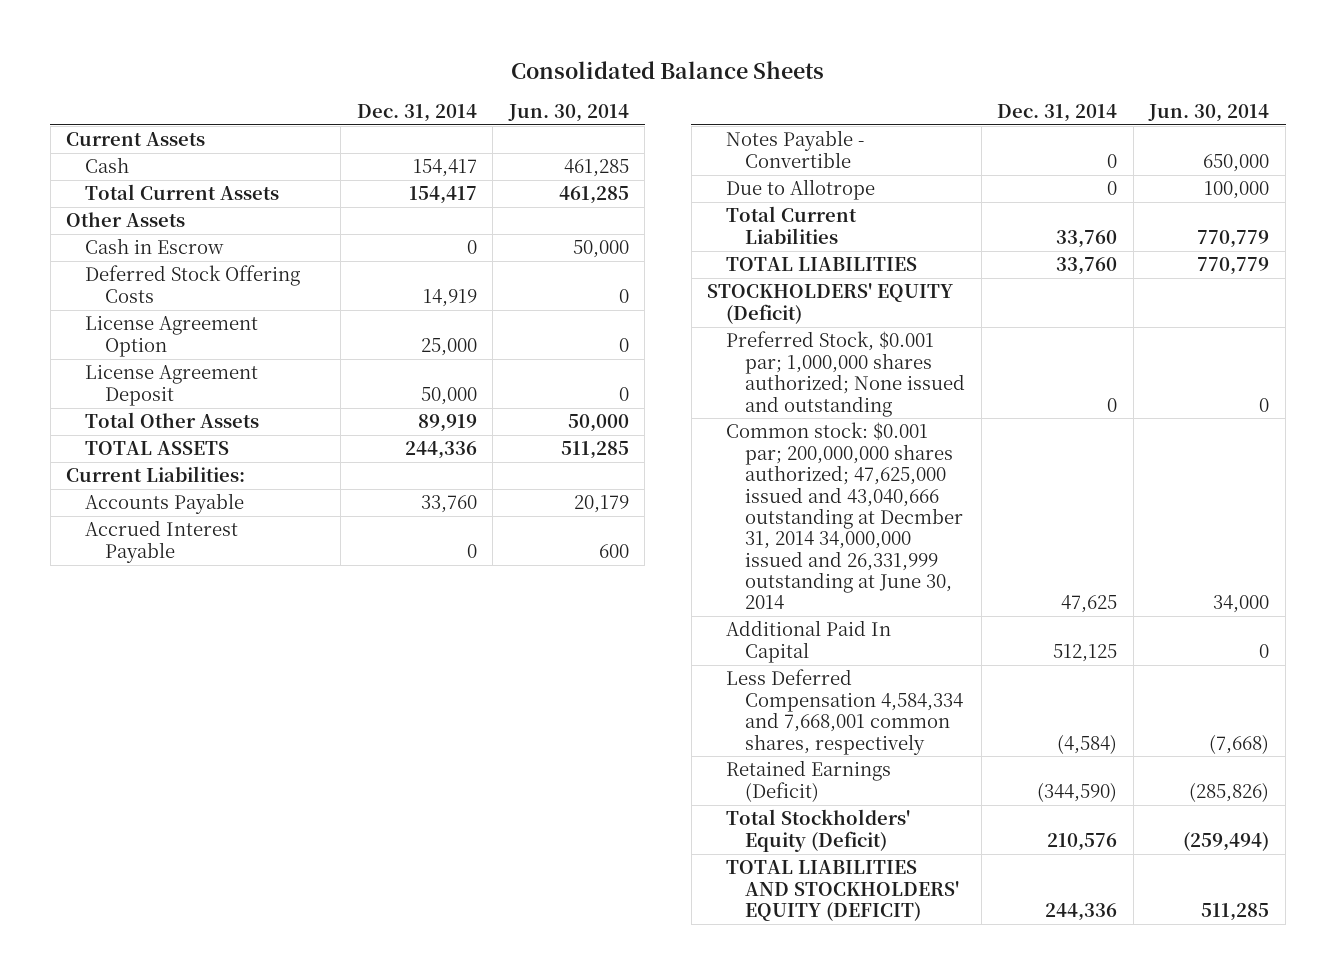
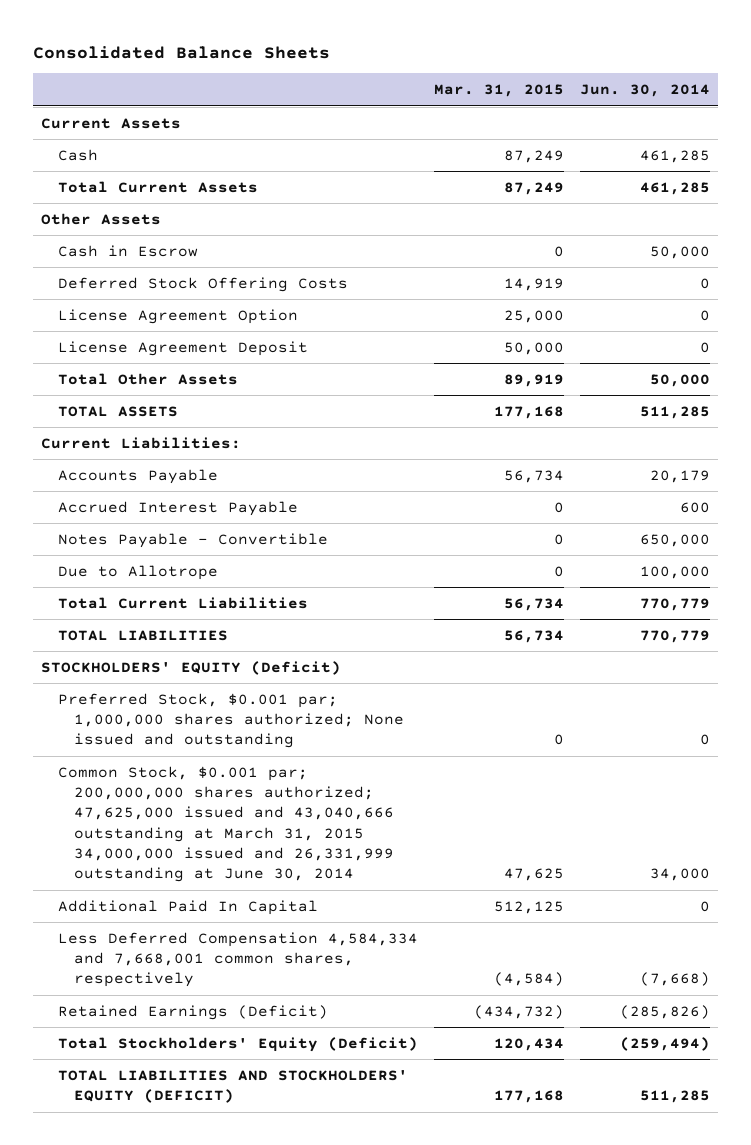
[356,103,477,122] Dec. 31, 2014 -> none
none -> [433,84,564,98] Mar. 31, 2015
[726,422,964,610] Common stock: $0.001 par; 200,000,000 shares authorized; 47,625,000 issued and 43,040,666 outstanding at Decmber 31, 2014 34,000,000 issued and 26,331,999 outstanding at June 30, 2014 -> [57,765,395,883] Common Stock, $0.001 par; 200,000,000 shares authorized; 47,625,000 issued and 43,040,666 outstanding at March 31, 2015 34,000,000 issued and 26,331,999 outstanding at June 30, 2014

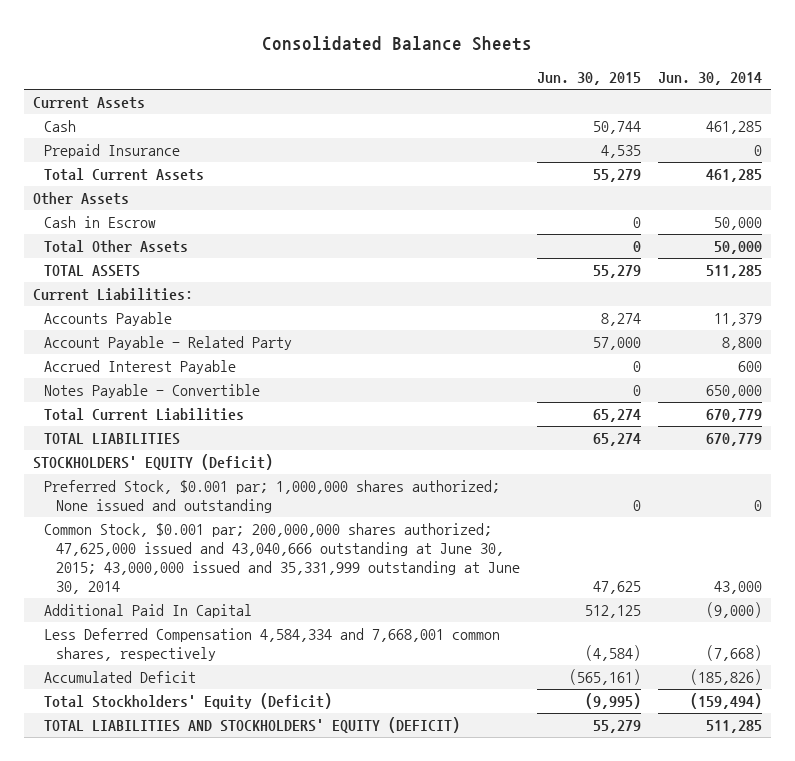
[433,84,564,98] Mar. 31, 2015 -> none
none -> [536,72,641,86] Jun. 30, 2015
none -> [44,144,181,159] Prepaid Insurance
[57,276,348,292] Deferred Stock Offering Costs -> none
[57,308,298,324] License Agreement Option -> none
[57,340,308,356] License Agreement Deposit -> none
[650,469,711,483] 20,179 -> [714,313,763,327] 11,379
none -> [44,336,293,351] Account Payable - Related Party
[57,564,218,580] Due to Allotrope -> none
[640,597,711,611] 770,779 -> [706,409,763,423] 670,779
[640,629,711,643] 770,779 -> [706,433,763,447] 670,779
[57,765,395,883] Common Stock, $0.001 par; 200,000,000 shares authorized; 47,625,000 issued and 43,040,666 outstanding at March 31, 2015 34,000,000 issued and 26,331,999 outstanding at June 30, 2014 -> [44,523,520,595] Common Stock, $0.001 par; 200,000,000 shares authorized; 47,625,000 issued and 43,040,666 outstanding at June 30, 2015; 43,000,000 issued and 35,331,999 outstanding at June 30, 2014
[650,868,711,882] 34,000 -> [714,581,763,595] 43,000
[700,900,711,912] 0 -> [706,602,763,619] (9,000)
[57,1004,328,1020] Retained Earnings (Deficit) -> [44,671,197,684] Accumulated Deficit
[620,1004,711,1019] (285,826) -> [690,669,763,686] (185,826)
[620,1036,711,1051] (259,494) -> [690,693,763,710] (159,494)

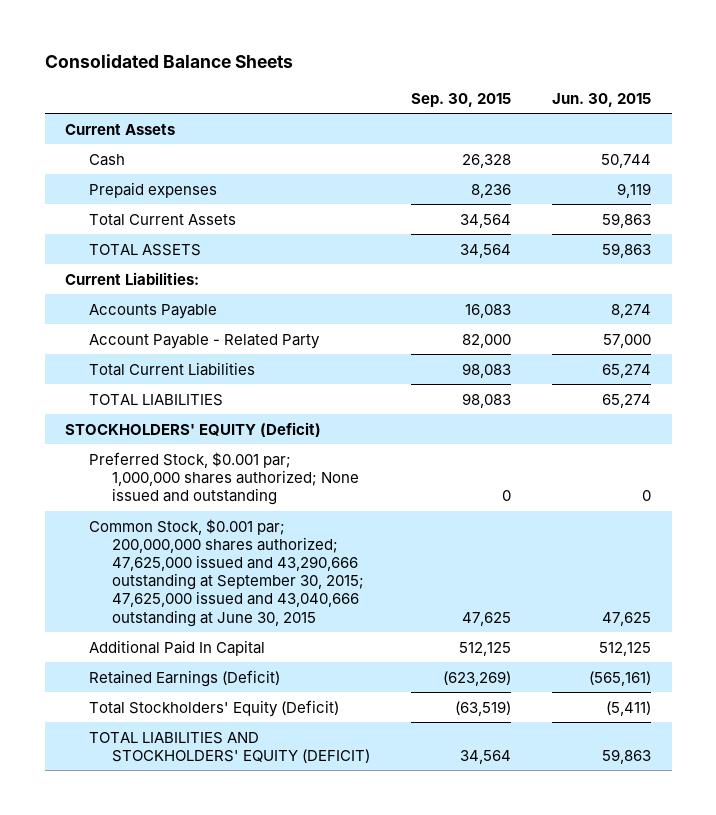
[658,72,763,86] Jun. 30, 2014 -> none
none -> [411,92,512,107] Sep. 30, 2015
[44,144,181,159] Prepaid Insurance -> none
[32,192,129,206] Other Assets -> none
[44,216,157,229] Cash in Escrow -> none
[44,240,189,254] Total Other Assets -> none
none -> [88,181,217,198] Prepaid expenses
[592,169,641,183] 55,279 -> [602,212,652,228] 59,863
[592,265,641,279] 55,279 -> [602,242,652,258] 59,863
[44,360,237,375] Accrued Interest Payable -> none
[44,384,261,399] Notes Payable - Convertible -> none
[44,523,520,595] Common Stock, $0.001 par; 200,000,000 shares authorized; 47,625,000 issued and 43,040,666 outstanding at June 30, 2015; 43,000,000 issued and 35,331,999 outstanding at June 30, 2014 -> [88,518,365,627] Common Stock, $0.001 par; 200,000,000 shares authorized; 47,625,000 issued and 43,290,666 outstanding at September 30, 2015; 47,625,000 issued and 43,040,666 outstanding at June 30, 2015
[44,628,501,662] Less Deferred Compensation 4,584,334 and 7,668,001 common shares, respectively -> none
[44,671,197,684] Accumulated Deficit -> [88,669,280,687] Retained Earnings (Deficit)
[584,693,641,710] (9,995) -> [606,700,652,716] (5,411)
[592,720,641,734] 55,279 -> [602,748,652,764] 59,863

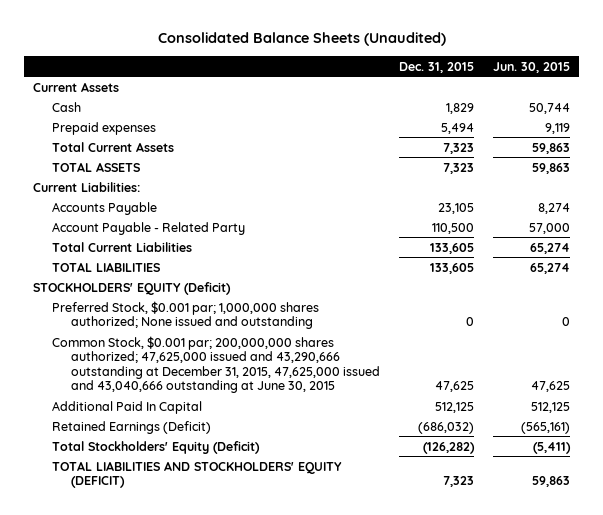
[44,54,293,69] Consolidated Balance Sheets -> [157,32,446,47] Consolidated Balance Sheets (Unaudited)
[411,92,512,107] Sep. 30, 2015 -> none
none -> [399,61,475,73] Dec. 31, 2015
[88,518,365,627] Common Stock, $0.001 par; 200,000,000 shares authorized; 47,625,000 issued and 43,290,666 outstanding at September 30, 2015; 47,625,000 issued and 43,040,666 outstanding at June 30, 2015 -> [52,335,381,393] Common Stock, $0.001 par; 200,000,000 shares authorized; 47,625,000 issued and 43,290,666 outstanding at December 31, 2015, 47,625,000 issued and 43,040,666 outstanding at June 30, 2015

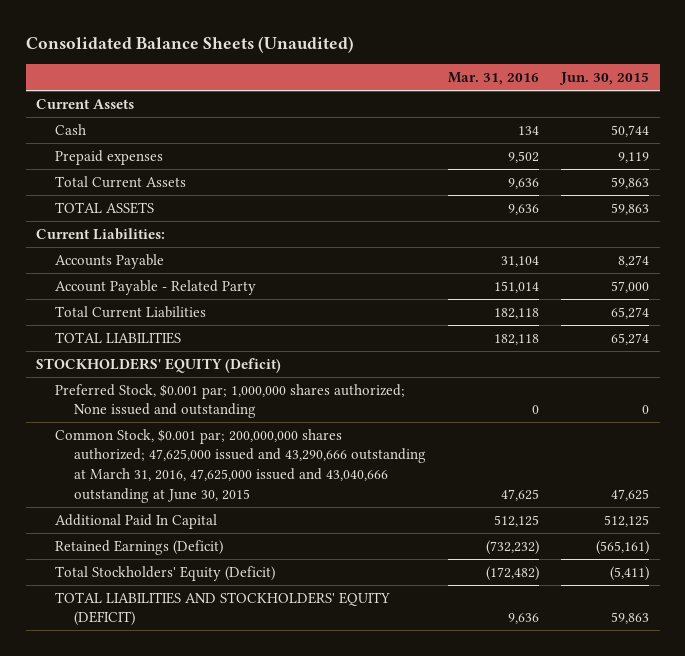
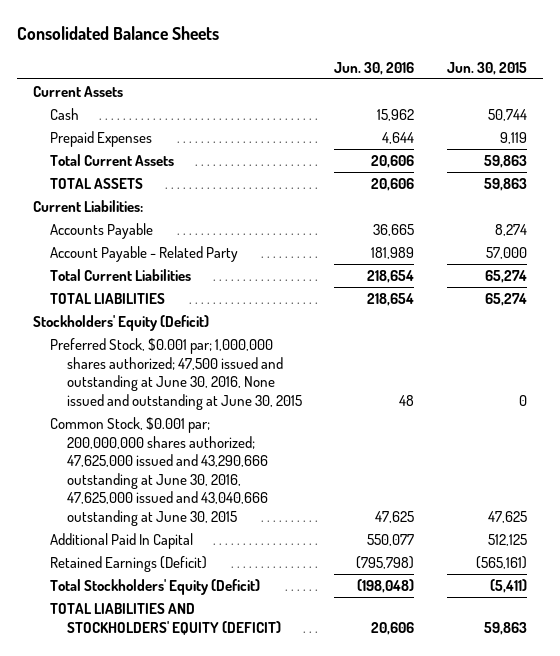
[25,36,354,54] Consolidated Balance Sheets (Unaudited) -> [16,26,219,41] Consolidated Balance Sheets
[448,72,540,86] Mar. 31, 2016 -> none
none -> [334,61,415,75] Jun. 30, 2016
[55,149,164,165] Prepaid expenses -> [49,131,152,148] Prepaid Expenses
[36,357,282,373] STOCKHOLDERS' EQUITY (Deficit) -> [33,315,210,332] Stockholders' Equity (Deficit)
[55,383,406,419] Preferred Stock, $0.001 par; 1,000,000 shares authorized; None issued and outstanding -> [49,338,302,410] Preferred Stock, $0.001 par; 1,000,000 shares authorized; 47,500 issued and outstanding at June 30, 2016, None issued and outstanding at June 30, 2015
[55,428,427,503] Common Stock, $0.001 par; 200,000,000 shares authorized; 47,625,000 issued and 43,290,666 outstanding at March 31, 2016, 47,625,000 issued and 43,040,666 outstanding at June 30, 2015 -> [49,417,268,526] Common Stock, $0.001 par; 200,000,000 shares authorized; 47,625,000 issued and 43,290,666 outstanding at June 30, 2016, 47,625,000 issued and 43,040,666 outstanding at June 30, 2015

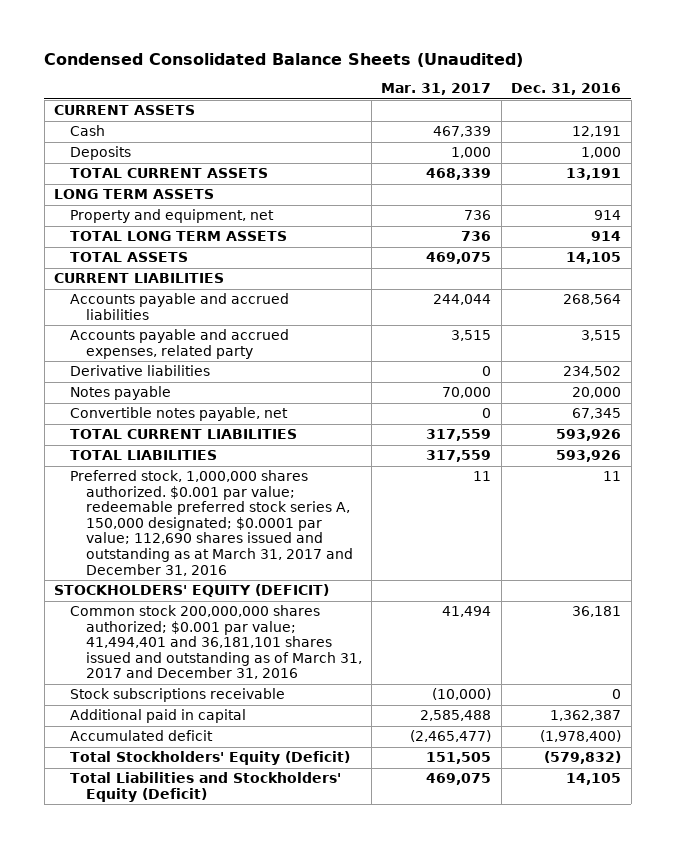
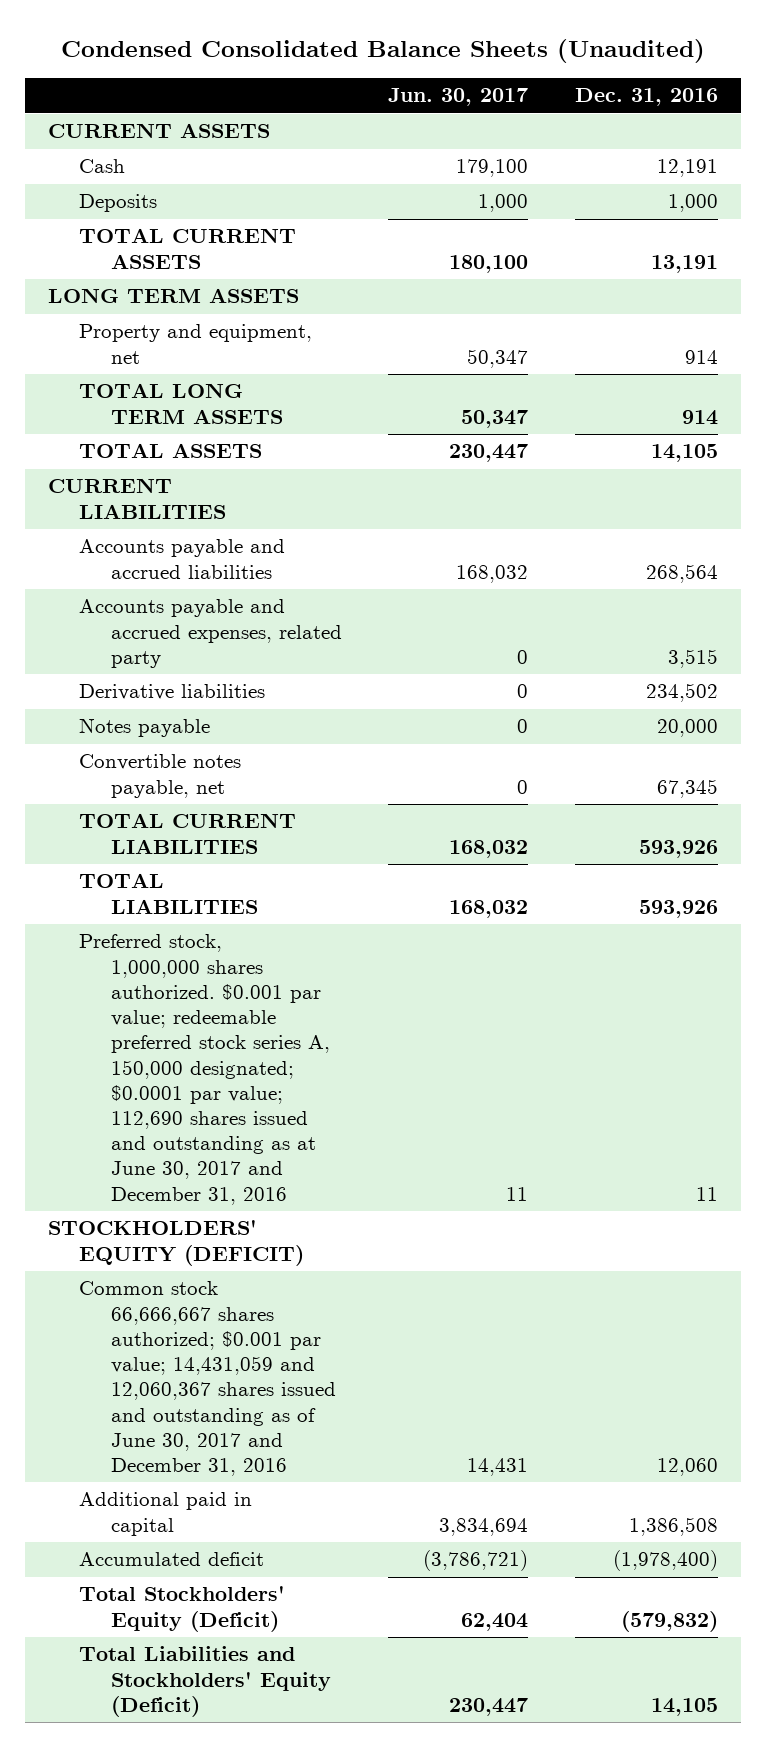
[381,83,492,96] Mar. 31, 2017 -> none
none -> [388,88,529,107] Jun. 30, 2017
[69,470,353,576] Preferred stock, 1,000,000 shares authorized. $0.001 par value; redeemable preferred stock series A, 150,000 designated; $0.0001 par value; 112,690 shares issued and outstanding as at March 31, 2017 and December 31, 2016 -> [79,934,330,1205] Preferred stock, 1,000,000 shares authorized. $0.001 par value; redeemable preferred stock series A, 150,000 designated; $0.0001 par value; 112,690 shares issued and outstanding as at June 30, 2017 and December 31, 2016
[69,688,285,703] Stock subscriptions receivable -> none
[69,605,362,680] Common stock 200,000,000 shares authorized; $0.001 par value; 41,494,401 and 36,181,101 shares issued and outstanding as of March 31, 2017 and December 31, 2016 -> [79,1281,336,1477] Common stock 66,666,667 shares authorized; $0.001 par value; 14,431,059 and 12,060,367 shares issued and outstanding as of June 30, 2017 and December 31, 2016
[572,606,622,618] 36,181 -> [656,1458,718,1477] 12,060
[550,710,622,722] 1,362,387 -> [628,1516,718,1536] 1,386,508

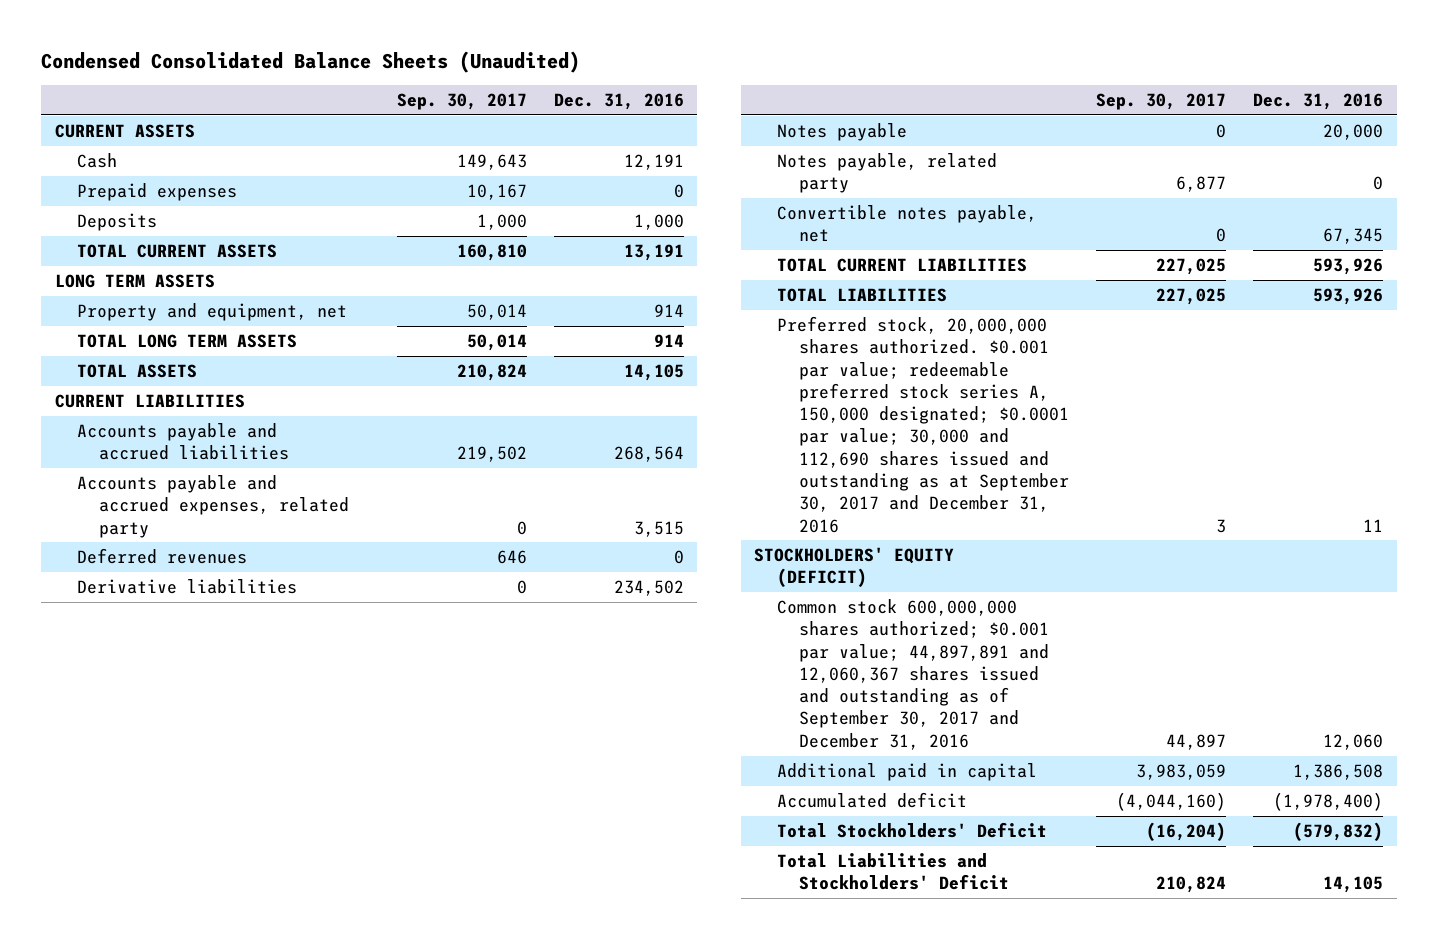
[388,88,529,107] Jun. 30, 2017 -> none
none -> [396,93,527,111] Sep. 30, 2017
none -> [76,182,237,201] Prepaid expenses
none -> [76,547,247,564] Deferred revenues
none -> [776,152,997,194] Notes payable, related party
[79,934,330,1205] Preferred stock, 1,000,000 shares authorized. $0.001 par value; redeemable preferred stock series A, 150,000 designated; $0.0001 par value; 112,690 shares issued and outstanding as at June 30, 2017 and December 31, 2016 -> [776,315,1069,533] Preferred stock, 20,000,000 shares authorized. $0.001 par value; redeemable preferred stock series A, 150,000 designated; $0.0001 par value; 30,000 and 112,690 shares issued and outstanding as at September 30, 2017 and December 31, 2016
[79,1281,336,1477] Common stock 66,666,667 shares authorized; $0.001 par value; 14,431,059 and 12,060,367 shares issued and outstanding as of June 30, 2017 and December 31, 2016 -> [776,598,1049,750] Common stock 600,000,000 shares authorized; $0.001 par value; 44,897,891 and 12,060,367 shares issued and outstanding as of September 30, 2017 and December 31, 2016
[79,1586,286,1632] Total Stockholders' Equity (Deficit) -> [776,821,1047,838] Total Stockholders' Deficit
[79,1646,331,1717] Total Liabilities and Stockholders' Equity (Deficit) -> [776,852,1009,891] Total Liabilities and Stockholders' Deficit

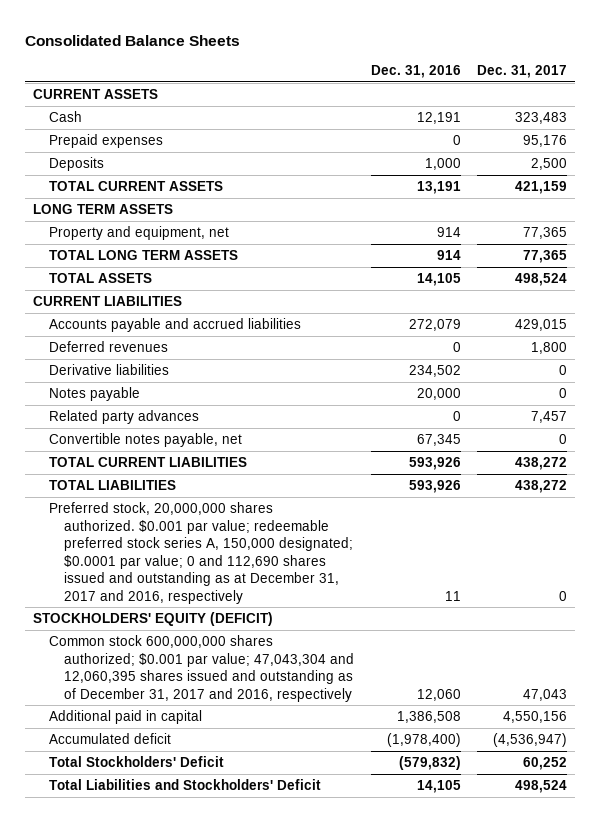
[40,50,580,73] Condensed Consolidated Balance Sheets (Unaudited) -> [24,34,240,46] Consolidated Balance Sheets
[396,93,527,111] Sep. 30, 2017 -> none
none -> [476,65,567,79] Dec. 31, 2017
[76,474,350,538] Accounts payable and accrued expenses, related party -> none
[613,446,684,463] 268,564 -> [408,319,461,332] 272,079
[776,152,997,194] Notes payable, related party -> [48,410,199,425] Related party advances
[776,315,1069,533] Preferred stock, 20,000,000 shares authorized. $0.001 par value; redeemable preferred stock series A, 150,000 designated; $0.0001 par value; 30,000 and 112,690 shares issued and outstanding as at September 30, 2017 and December 31, 2016 -> [48,502,354,604] Preferred stock, 20,000,000 shares authorized. $0.001 par value; redeemable preferred stock series A, 150,000 designated; $0.0001 par value; 0 and 112,690 shares issued and outstanding as at December 31, 2017 and 2016, respectively
[776,598,1049,750] Common stock 600,000,000 shares authorized; $0.001 par value; 44,897,891 and 12,060,367 shares issued and outstanding as of September 30, 2017 and December 31, 2016 -> [48,635,355,702] Common stock 600,000,000 shares authorized; $0.001 par value; 47,043,304 and 12,060,395 shares issued and outstanding as of December 31, 2017 and 2016, respectively

